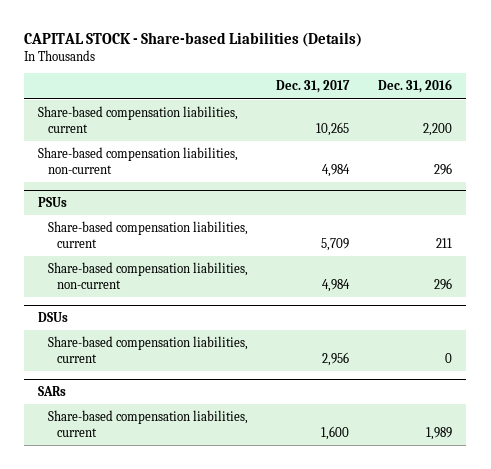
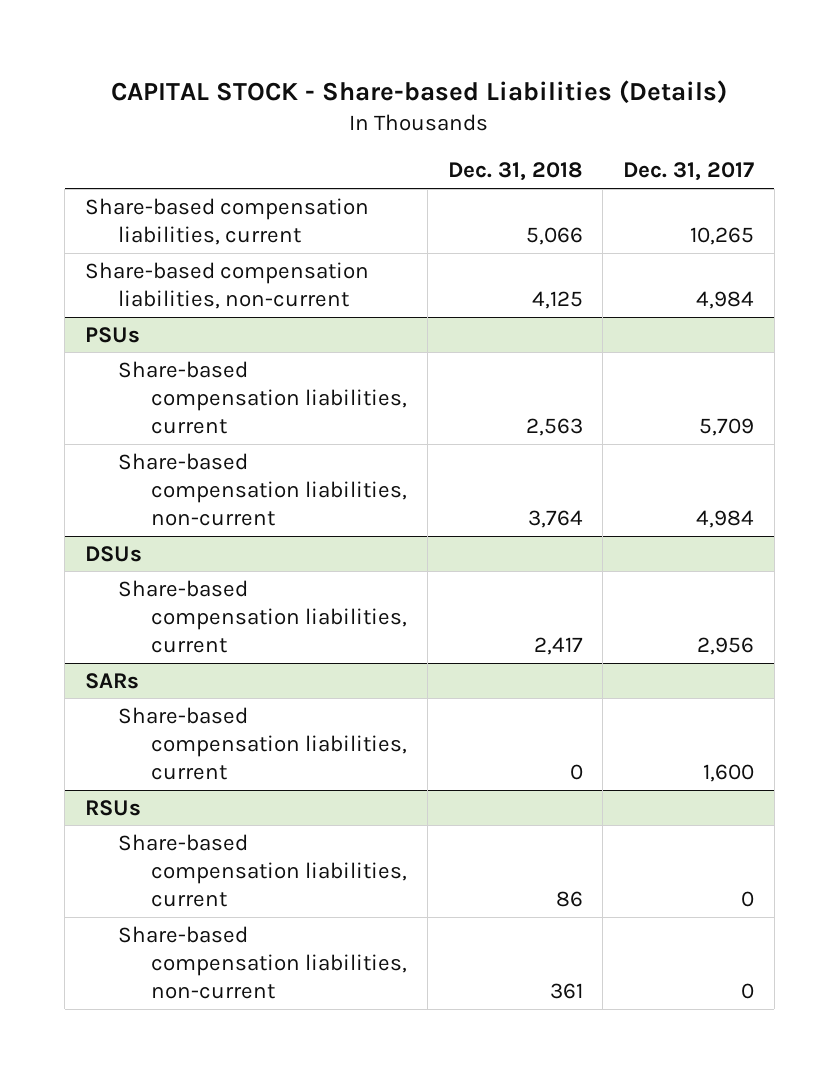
[378,79,453,94] Dec. 31, 2016 -> none
none -> [447,162,583,182] Dec. 31, 2018
none -> [84,799,141,816] RSUs
none -> [118,833,408,908] Share-based compensation liabilities, current
none -> [118,925,408,1000] Share-based compensation liabilities, non-current

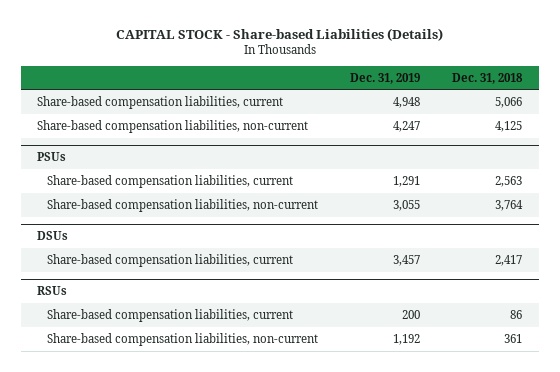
[622,162,754,182] Dec. 31, 2017 -> none
none -> [350,72,421,84] Dec. 31, 2019
[84,672,139,689] SARs -> none
[118,706,408,781] Share-based compensation liabilities, current -> none

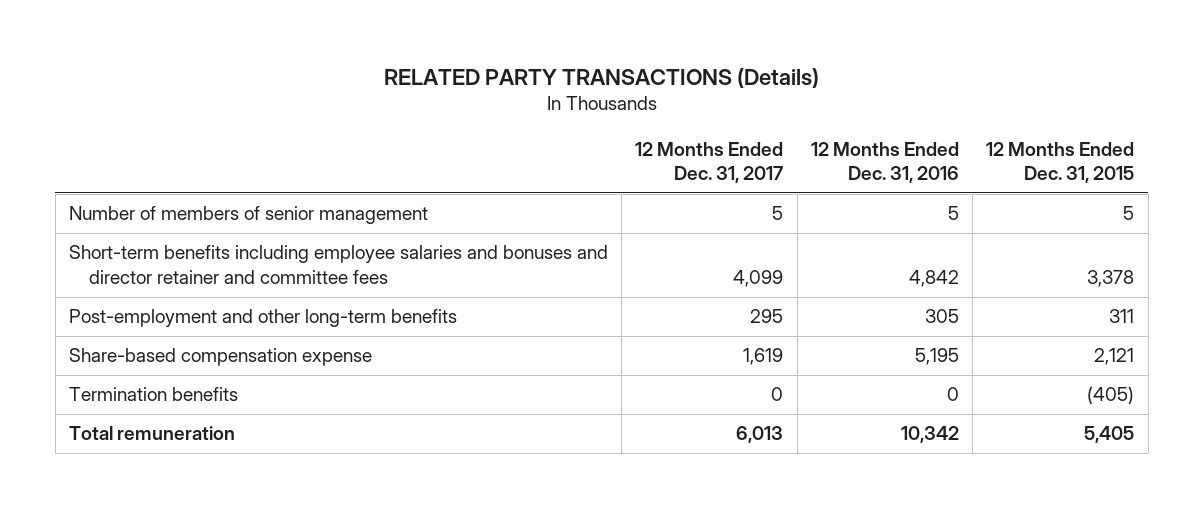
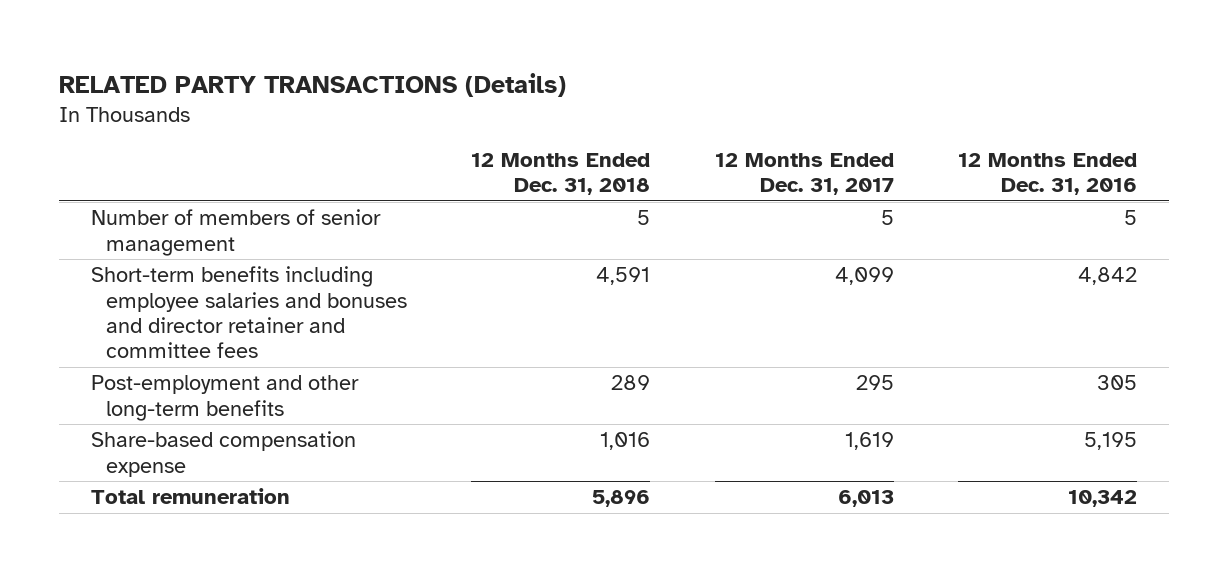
[986,141,1135,184] 12 Months Ended Dec. 31, 2015 -> none
none -> [471,152,651,196] 12 Months Ended Dec. 31, 2018
[68,387,238,402] Termination benefits -> none

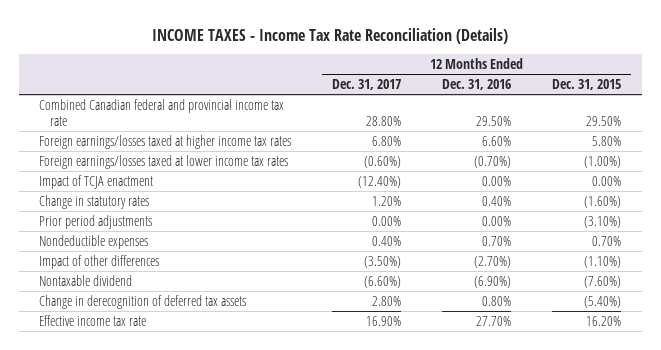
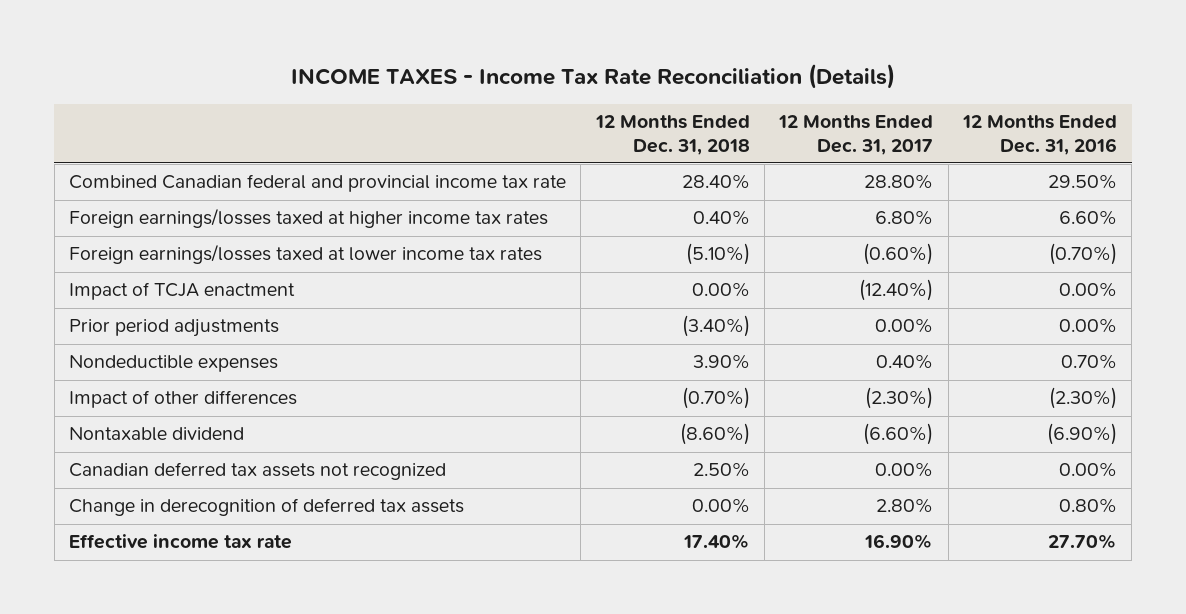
[552,79,622,91] Dec. 31, 2015 -> none
none -> [594,115,750,155] 12 Months Ended Dec. 31, 2018
[39,194,150,209] Change in statutory rates -> none
[364,255,402,268] (3.50%) -> [865,387,934,410] (2.30%)
[474,255,512,268] (2.70%) -> [1049,387,1118,410] (2.30%)
none -> [69,462,447,481] Canadian deferred tax assets not recognized

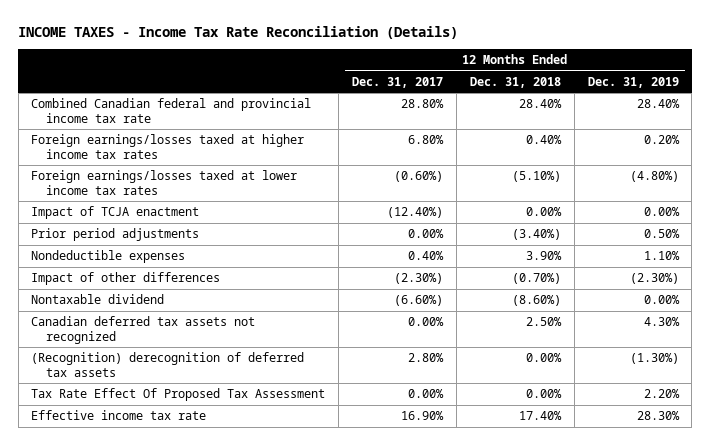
[962,115,1118,155] 12 Months Ended Dec. 31, 2016 -> none
none -> [587,76,679,88] Dec. 31, 2019
[69,498,465,517] Change in derecognition of deferred tax assets -> [31,352,305,377] (Recognition) derecognition of deferred tax assets
none -> [31,388,326,402] Tax Rate Effect Of Proposed Tax Assessment

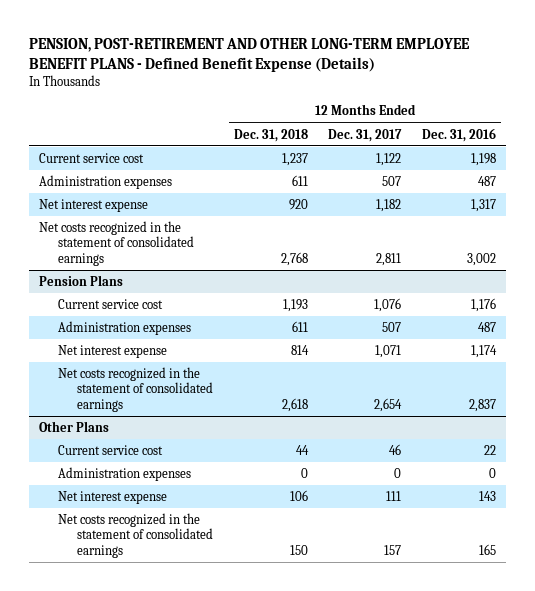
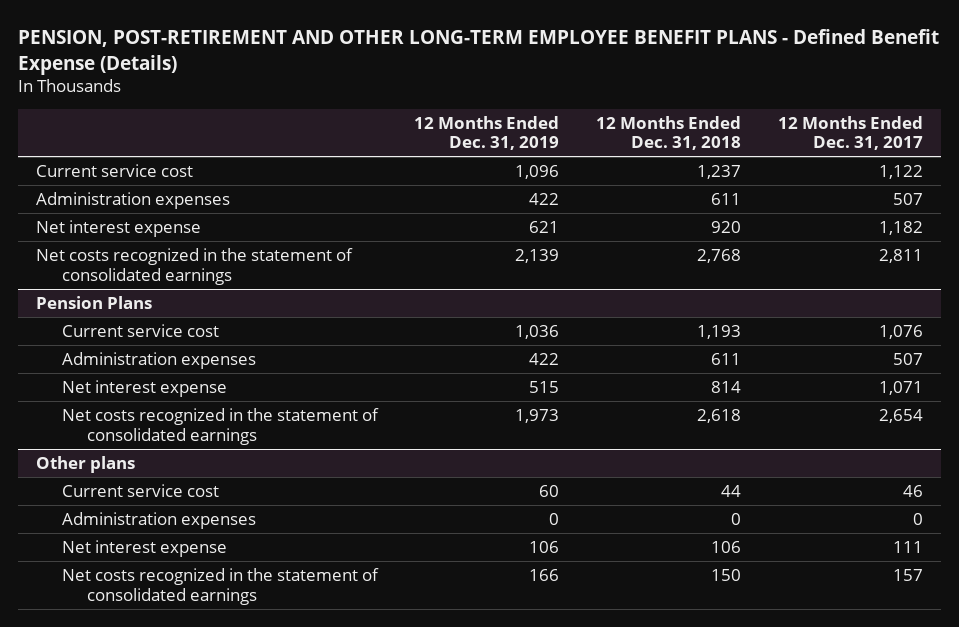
[421,127,496,142] Dec. 31, 2016 -> none
none -> [414,115,560,151] 12 Months Ended Dec. 31, 2019
[39,421,110,433] Other Plans -> [36,456,136,474] Other plans

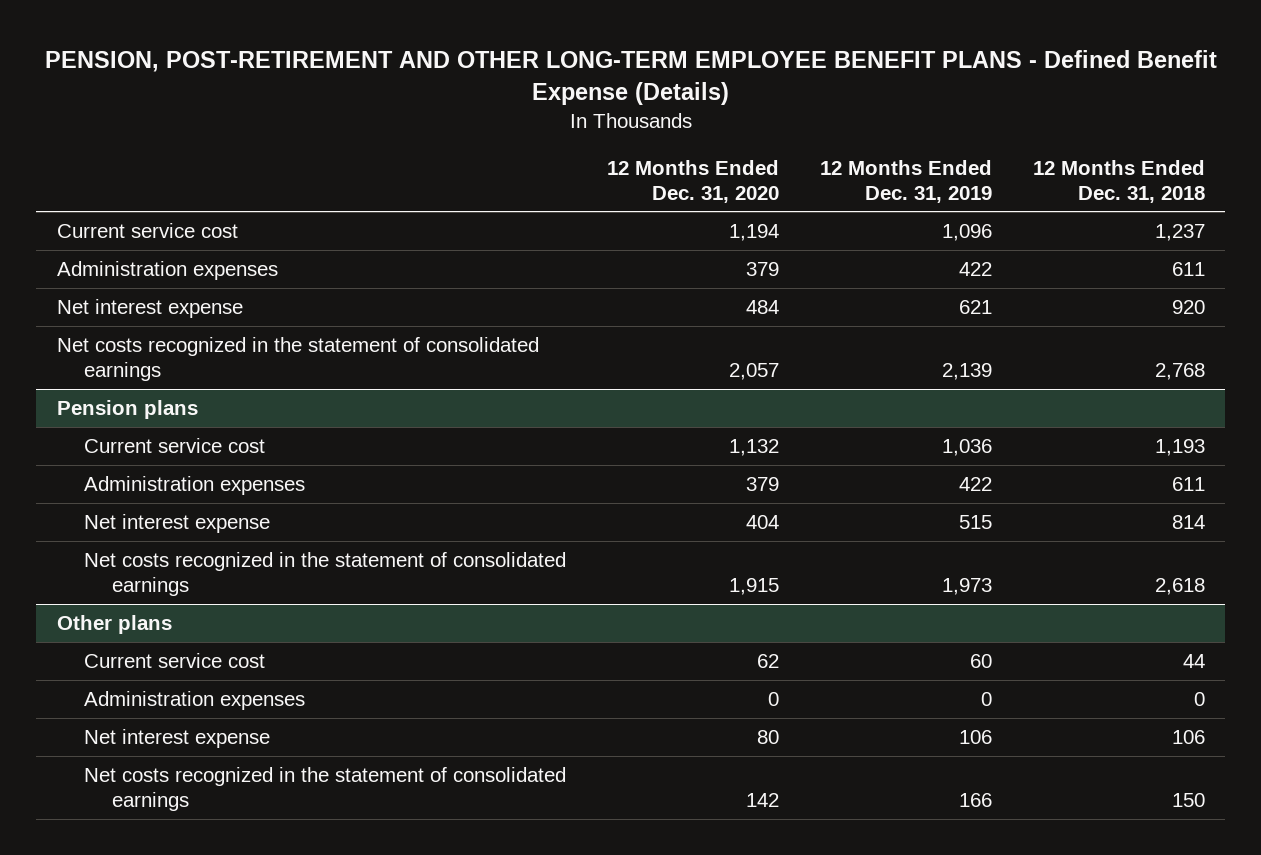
[777,115,923,151] 12 Months Ended Dec. 31, 2017 -> none
none -> [607,159,780,203] 12 Months Ended Dec. 31, 2020
[36,296,153,310] Pension Plans -> [56,400,198,420] Pension plans

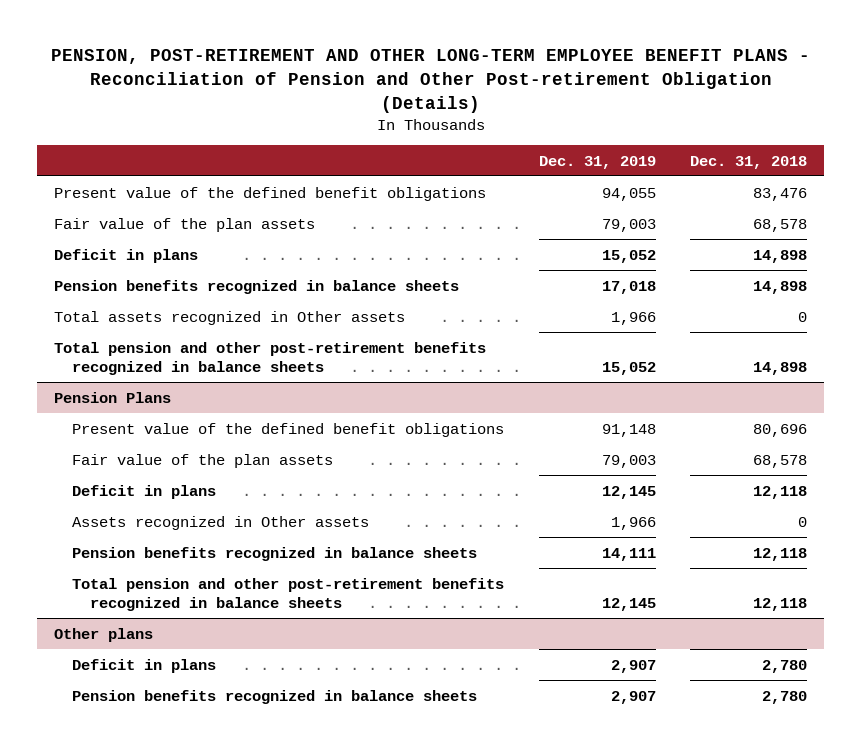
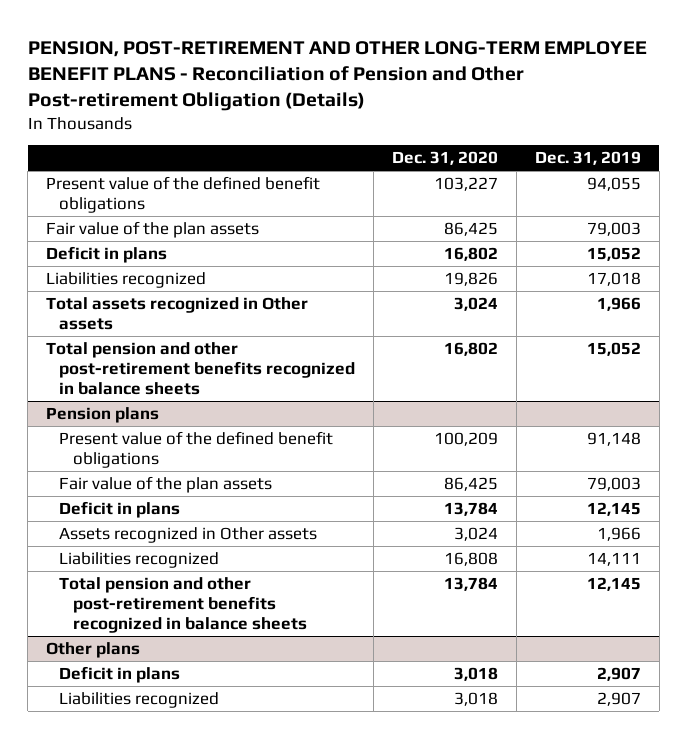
[690,155,808,169] Dec. 31, 2018 -> none
none -> [392,151,499,166] Dec. 31, 2020
[54,279,460,294] Pension benefits recognized in balance sheets -> [46,272,207,289] Liabilities recognized
[54,391,172,403] Pension Plans -> [46,407,160,424] Pension plans
[71,546,477,561] Pension benefits recognized in balance sheets -> [59,552,220,569] Liabilities recognized
[71,689,477,704] Pension benefits recognized in balance sheets -> [59,692,220,709] Liabilities recognized

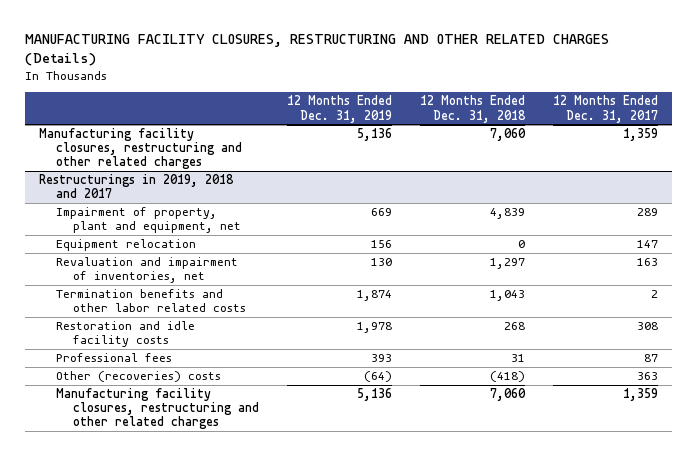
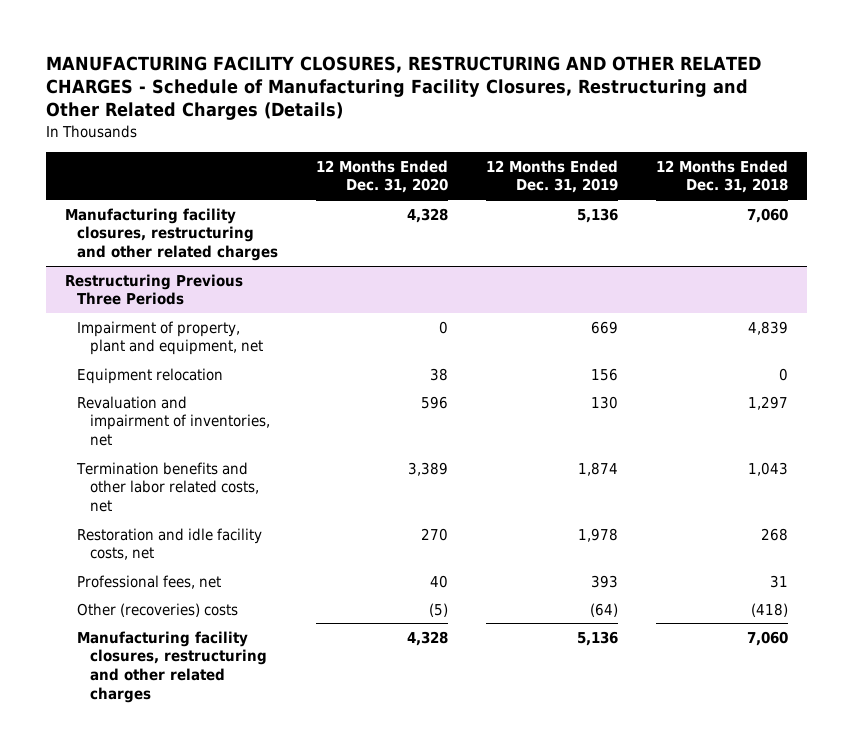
[25,34,610,67] MANUFACTURING FACILITY CLOSURES, RESTRUCTURING AND OTHER RELATED CHARGES (Details) -> [46,55,762,121] MANUFACTURING FACILITY CLOSURES, RESTRUCTURING AND OTHER RELATED CHARGES - Schedule of Manufacturing Facility Closures, Restructuring and Other Related Charges (Details)
[553,95,659,123] 12 Months Ended Dec. 31, 2017 -> none
none -> [316,159,449,194] 12 Months Ended Dec. 31, 2020
[39,174,235,199] Restructurings in 2019, 2018 and 2017 -> none
none -> [64,273,243,306] Restructuring Previous Three Periods
[56,289,247,313] Termination benefits and other labor related costs -> [76,461,259,513] Termination benefits and other labor related costs, net
[56,321,196,348] Restoration and idle facility costs -> [77,527,263,561] Restoration and idle facility costs, net
[56,353,173,363] Professional fees -> [77,574,222,589] Professional fees, net

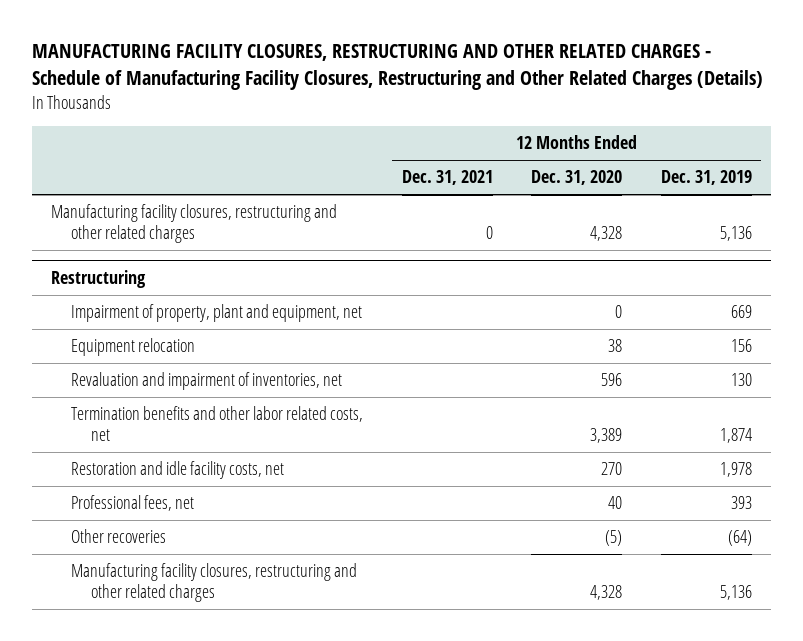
[655,159,788,194] 12 Months Ended Dec. 31, 2018 -> none
none -> [401,170,493,186] Dec. 31, 2021
[64,273,243,306] Restructuring Previous Three Periods -> none
none -> [50,269,146,288] Restructuring
[77,602,239,617] Other (recoveries) costs -> [70,529,166,544] Other recoveries

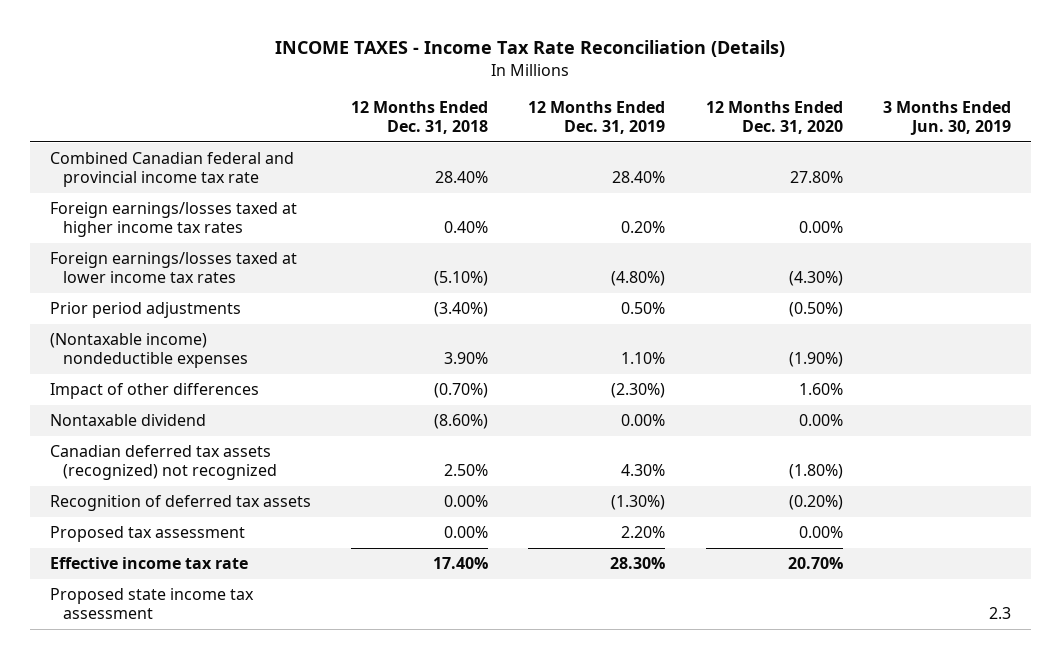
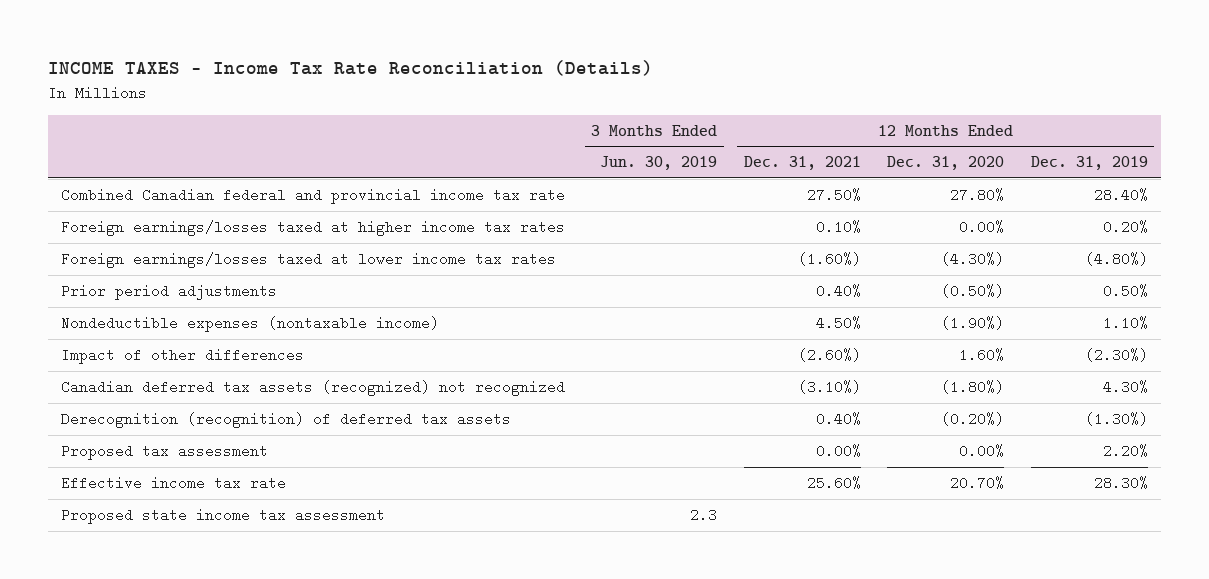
[351,100,489,135] 12 Months Ended Dec. 31, 2018 -> none
none -> [743,156,861,171] Dec. 31, 2021
[49,333,249,369] (Nontaxable income) nondeductible expenses -> [61,316,440,333] Nondeductible expenses (nontaxable income)
[49,414,206,427] Nontaxable dividend -> none
[49,495,311,512] Recognition of deferred tax assets -> [61,412,512,429] Derecognition (recognition) of deferred tax assets

